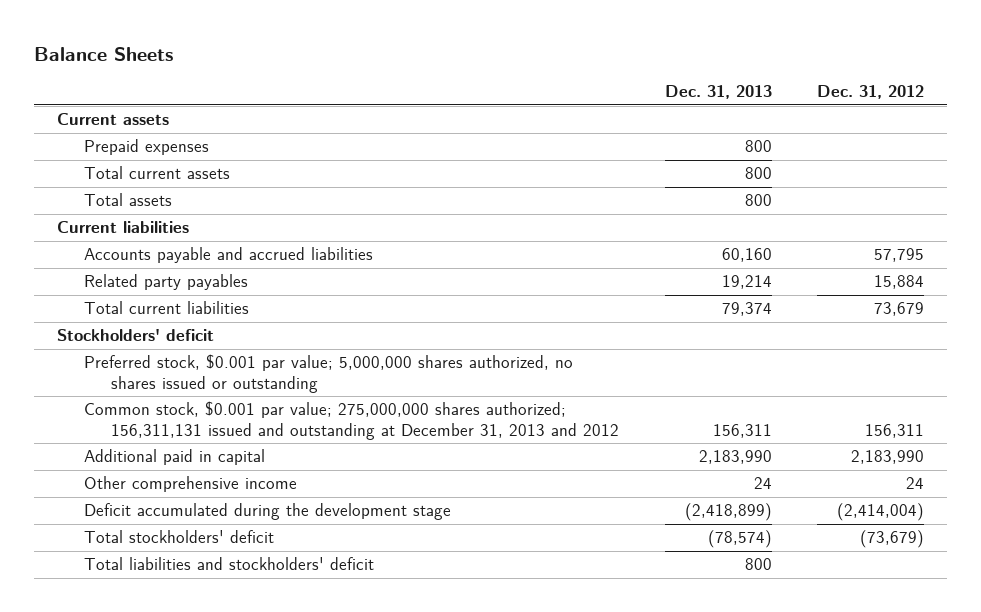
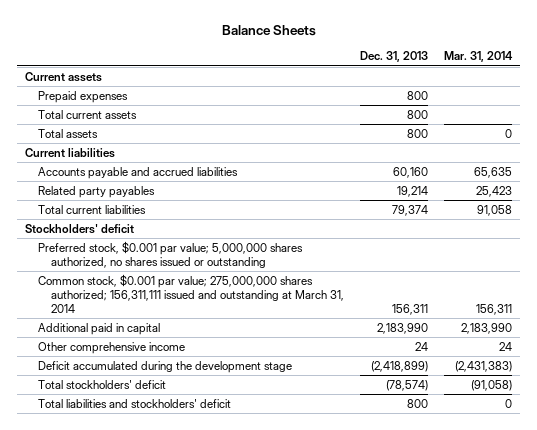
[817,85,925,100] Dec. 31, 2012 -> none
none -> [444,51,514,63] Mar. 31, 2014
[84,401,620,441] Common stock, $0.001 par value; 275,000,000 shares authorized; 156,311,131 issued and outstanding at December 31, 2013 and 2012 -> [38,273,345,313] Common stock, $0.001 par value; 275,000,000 shares authorized; 156,311,111 issued and outstanding at March 31, 2014

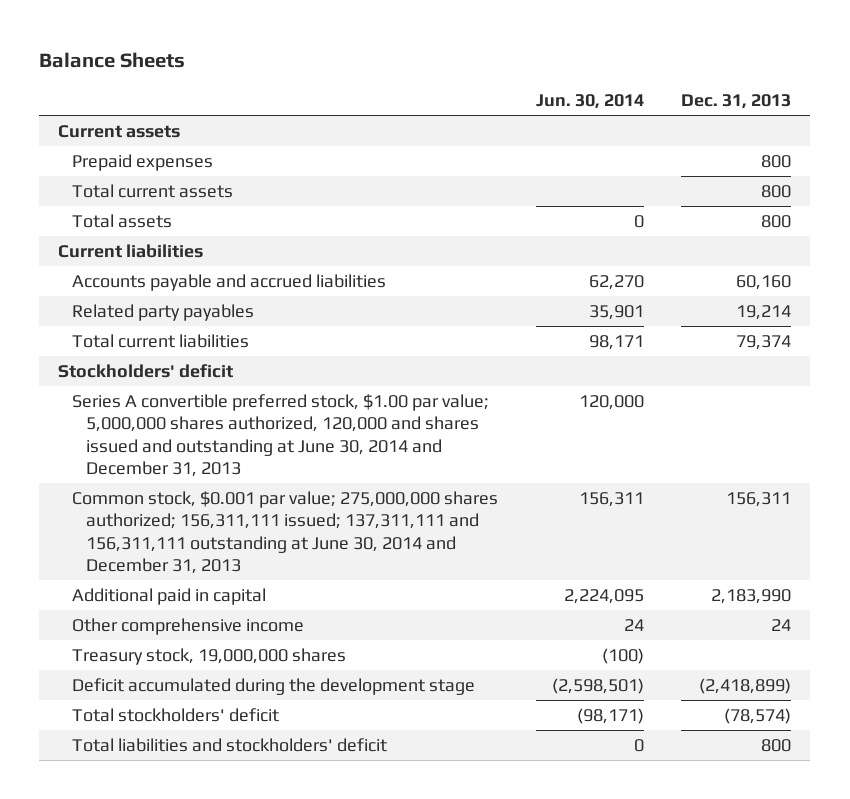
[444,51,514,63] Mar. 31, 2014 -> none
none -> [535,94,644,110] Jun. 30, 2014
[38,240,304,268] Preferred stock, $0.001 par value; 5,000,000 shares authorized, no shares issued or outstanding -> none
none -> [71,393,489,477] Series A convertible preferred stock, $1.00 par value; 5,000,000 shares authorized, 120,000 and shares issued and outstanding at June 30, 2014 and December 31, 2013
[38,273,345,313] Common stock, $0.001 par value; 275,000,000 shares authorized; 156,311,111 issued and outstanding at March 31, 2014 -> [71,490,498,574] Common stock, $0.001 par value; 275,000,000 shares authorized; 156,311,111 issued; 137,311,111 and 156,311,111 outstanding at June 30, 2014 and December 31, 2013
none -> [71,647,346,665] Treasury stock, 19,000,000 shares

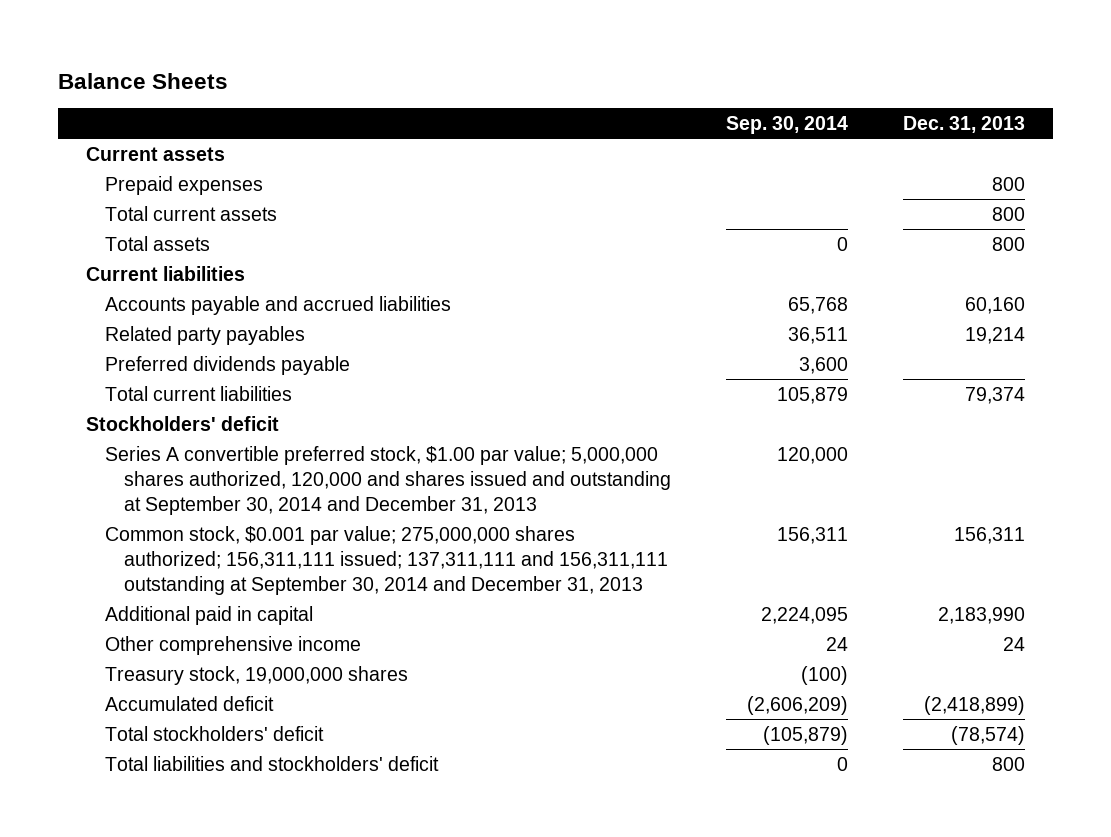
[535,94,644,110] Jun. 30, 2014 -> none
none -> [726,115,849,134] Sep. 30, 2014
none -> [105,355,351,375] Preferred dividends payable
[71,393,489,477] Series A convertible preferred stock, $1.00 par value; 5,000,000 shares authorized, 120,000 and shares issued and outstanding at June 30, 2014 and December 31, 2013 -> [105,445,671,515] Series A convertible preferred stock, $1.00 par value; 5,000,000 shares authorized, 120,000 and shares issued and outstanding at September 30, 2014 and December 31, 2013
[71,490,498,574] Common stock, $0.001 par value; 275,000,000 shares authorized; 156,311,111 issued; 137,311,111 and 156,311,111 outstanding at June 30, 2014 and December 31, 2013 -> [105,525,668,595] Common stock, $0.001 par value; 275,000,000 shares authorized; 156,311,111 issued; 137,311,111 and 156,311,111 outstanding at September 30, 2014 and December 31, 2013
[71,677,475,695] Deficit accumulated during the development stage -> [105,695,275,711] Accumulated deficit

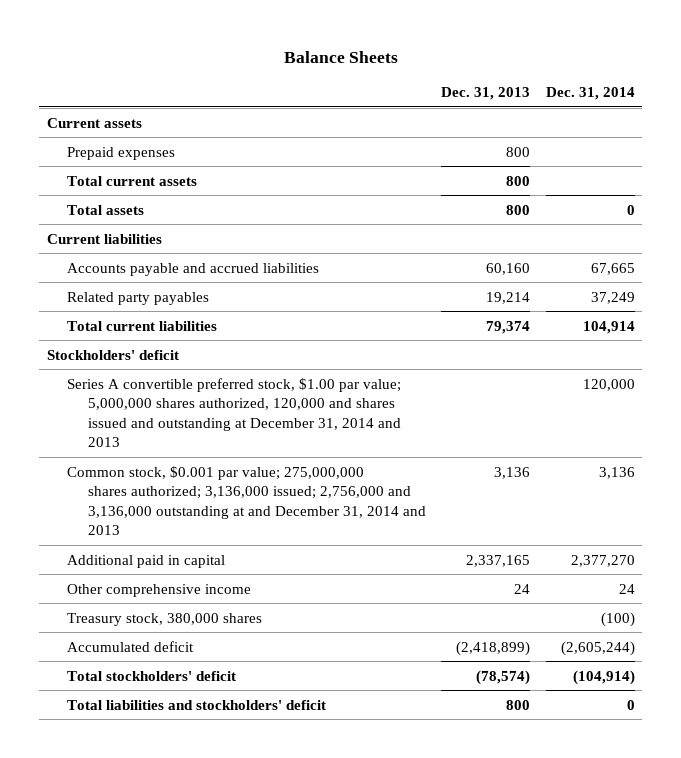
[726,115,849,134] Sep. 30, 2014 -> none
none -> [545,87,635,101] Dec. 31, 2014
[105,355,351,375] Preferred dividends payable -> none
[105,445,671,515] Series A convertible preferred stock, $1.00 par value; 5,000,000 shares authorized, 120,000 and shares issued and outstanding at September 30, 2014 and December 31, 2013 -> [67,377,402,448] Series A convertible preferred stock, $1.00 par value; 5,000,000 shares authorized, 120,000 and shares issued and outstanding at December 31, 2014 and 2013
[105,525,668,595] Common stock, $0.001 par value; 275,000,000 shares authorized; 156,311,111 issued; 137,311,111 and 156,311,111 outstanding at September 30, 2014 and December 31, 2013 -> [67,465,426,536] Common stock, $0.001 par value; 275,000,000 shares authorized; 3,136,000 issued; 2,756,000 and 3,136,000 outstanding at and December 31, 2014 and 2013
[954,526,1026,544] 156,311 -> [494,466,531,479] 3,136
[938,606,1026,624] 2,183,990 -> [466,554,531,567] 2,337,165
[105,665,409,685] Treasury stock, 19,000,000 shares -> [67,612,263,626] Treasury stock, 380,000 shares

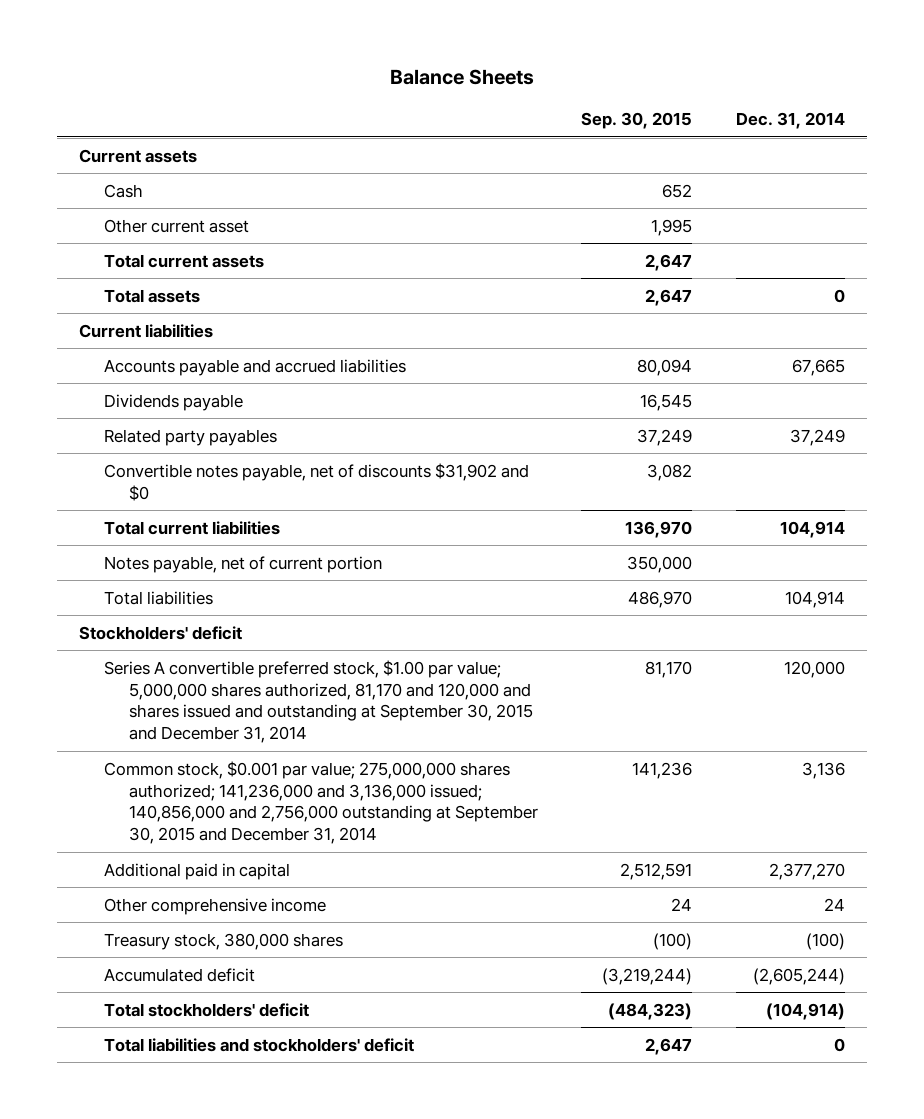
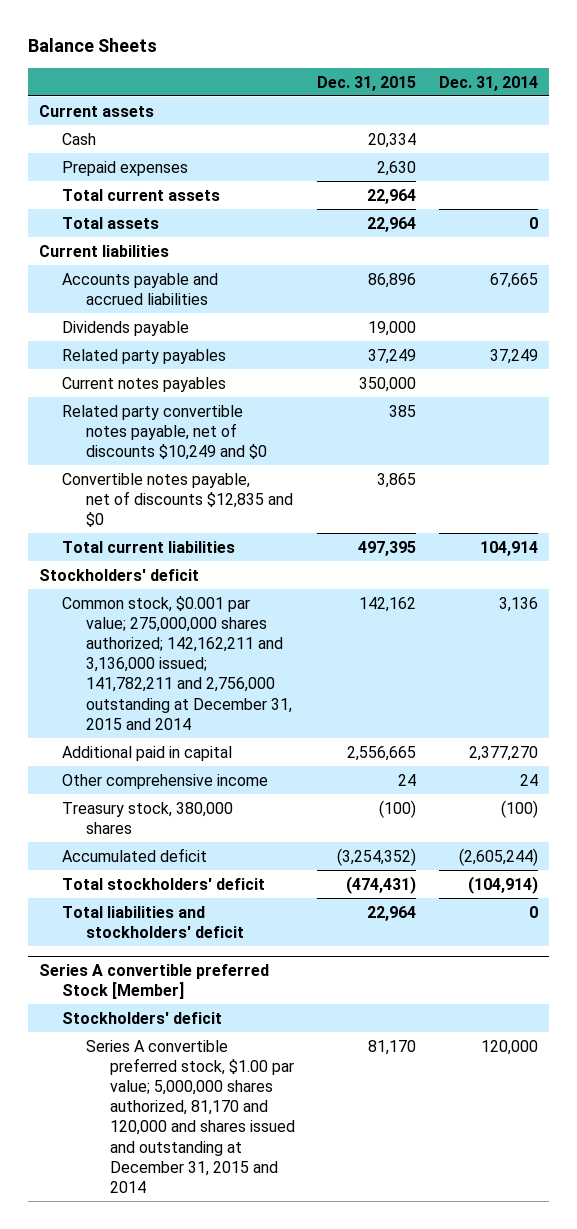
[581,112,693,130] Sep. 30, 2015 -> none
none -> [317,75,417,91] Dec. 31, 2015
[103,218,249,233] Other current asset -> none
none -> [62,160,189,176] Prepaid expenses
none -> [62,376,227,392] Current notes payables
[103,462,529,501] Convertible notes payable, net of discounts $31,902 and $0 -> [62,404,267,460] Related party convertible notes payable, net of discounts $10,249 and $0
none -> [62,472,293,527] Convertible notes payable, net of discounts $12,835 and $0
[103,555,382,573] Notes payable, net of current portion -> none
[103,590,213,605] Total liabilities -> none
[103,659,533,744] Series A convertible preferred stock, $1.00 par value; 5,000,000 shares authorized, 81,170 and 120,000 and shares issued and outstanding at September 30, 2015 and December 31, 2014 -> none
[103,760,538,845] Common stock, $0.001 par value; 275,000,000 shares authorized; 141,236,000 and 3,136,000 issued; 140,856,000 and 2,756,000 outstanding at September 30, 2015 and December 31, 2014 -> [62,595,292,730] Common stock, $0.001 par value; 275,000,000 shares authorized; 142,162,211 and 3,136,000 issued; 141,782,211 and 2,756,000 outstanding at December 31, 2015 and 2014
none -> [38,963,269,999] Series A convertible preferred Stock [Member]
none -> [62,1011,223,1024] Stockholders' deficit
none -> [85,1039,295,1194] Series A convertible preferred stock, $1.00 par value; 5,000,000 shares authorized, 81,170 and 120,000 and shares issued and outstanding at December 31, 2015 and 2014

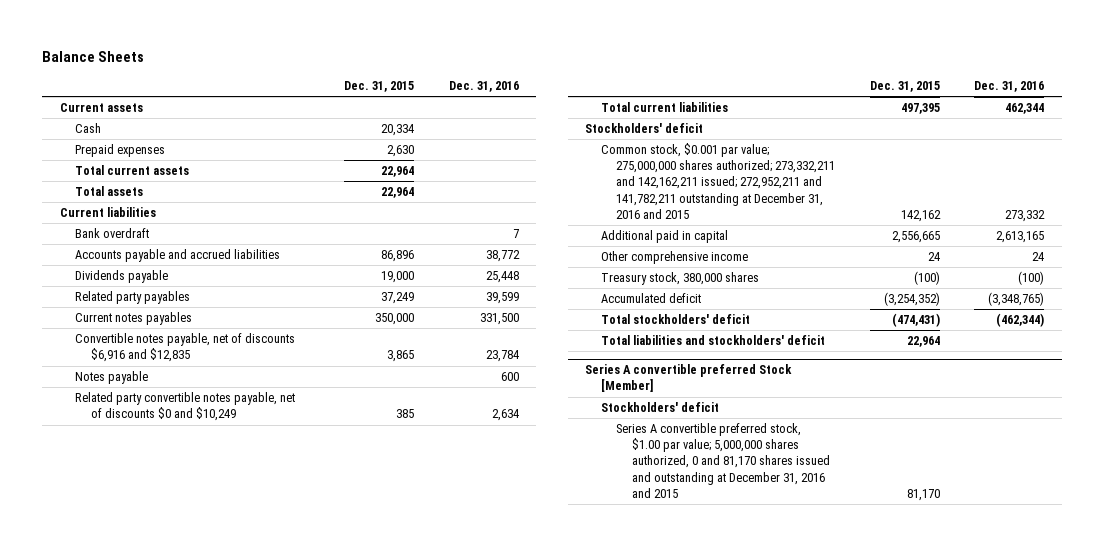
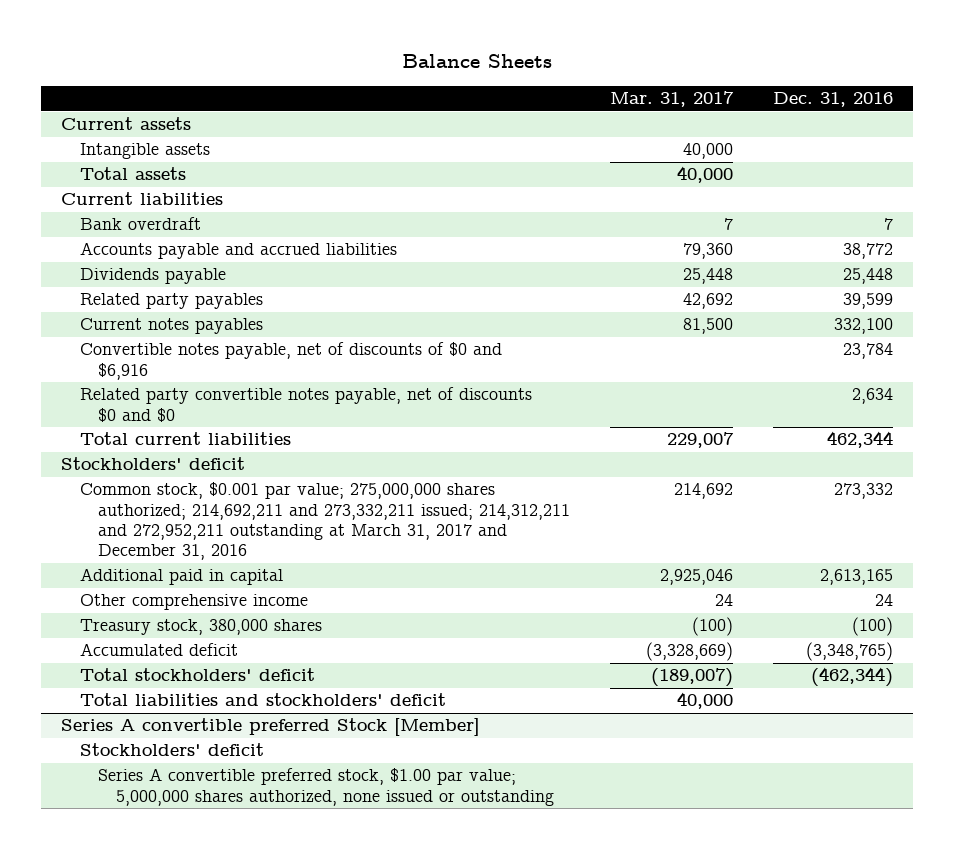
[344,80,415,92] Dec. 31, 2015 -> none
none -> [610,91,735,108] Mar. 31, 2017
[75,123,102,134] Cash -> none
[75,144,166,158] Prepaid expenses -> none
[75,165,190,176] Total current assets -> none
none -> [79,143,210,160] Intangible assets
[75,371,149,385] Notes payable -> none
[479,313,519,326] 331,500 -> [834,318,894,335] 332,100
[75,333,296,363] Convertible notes payable, net of discounts $6,916 and $12,835 -> [79,342,502,380] Convertible notes payable, net of discounts of $0 and $6,916
[75,392,296,422] Related party convertible notes payable, net of discounts $0 and $10,249 -> [79,387,532,422] Related party convertible notes payable, net of discounts $0 and $0
[600,143,836,219] Common stock, $0.001 par value; 275,000,000 shares authorized; 273,332,211 and 142,162,211 issued; 272,952,211 and 141,782,211 outstanding at December 31, 2016 and 2015 -> [79,482,570,561] Common stock, $0.001 par value; 275,000,000 shares authorized; 214,692,211 and 273,332,211 issued; 214,312,211 and 272,952,211 outstanding at March 31, 2017 and December 31, 2016
[616,423,830,498] Series A convertible preferred stock, $1.00 par value; 5,000,000 shares authorized, 0 and 81,170 shares issued and outstanding at December 31, 2016 and 2015 -> [97,768,555,806] Series A convertible preferred stock, $1.00 par value; 5,000,000 shares authorized, none issued or outstanding

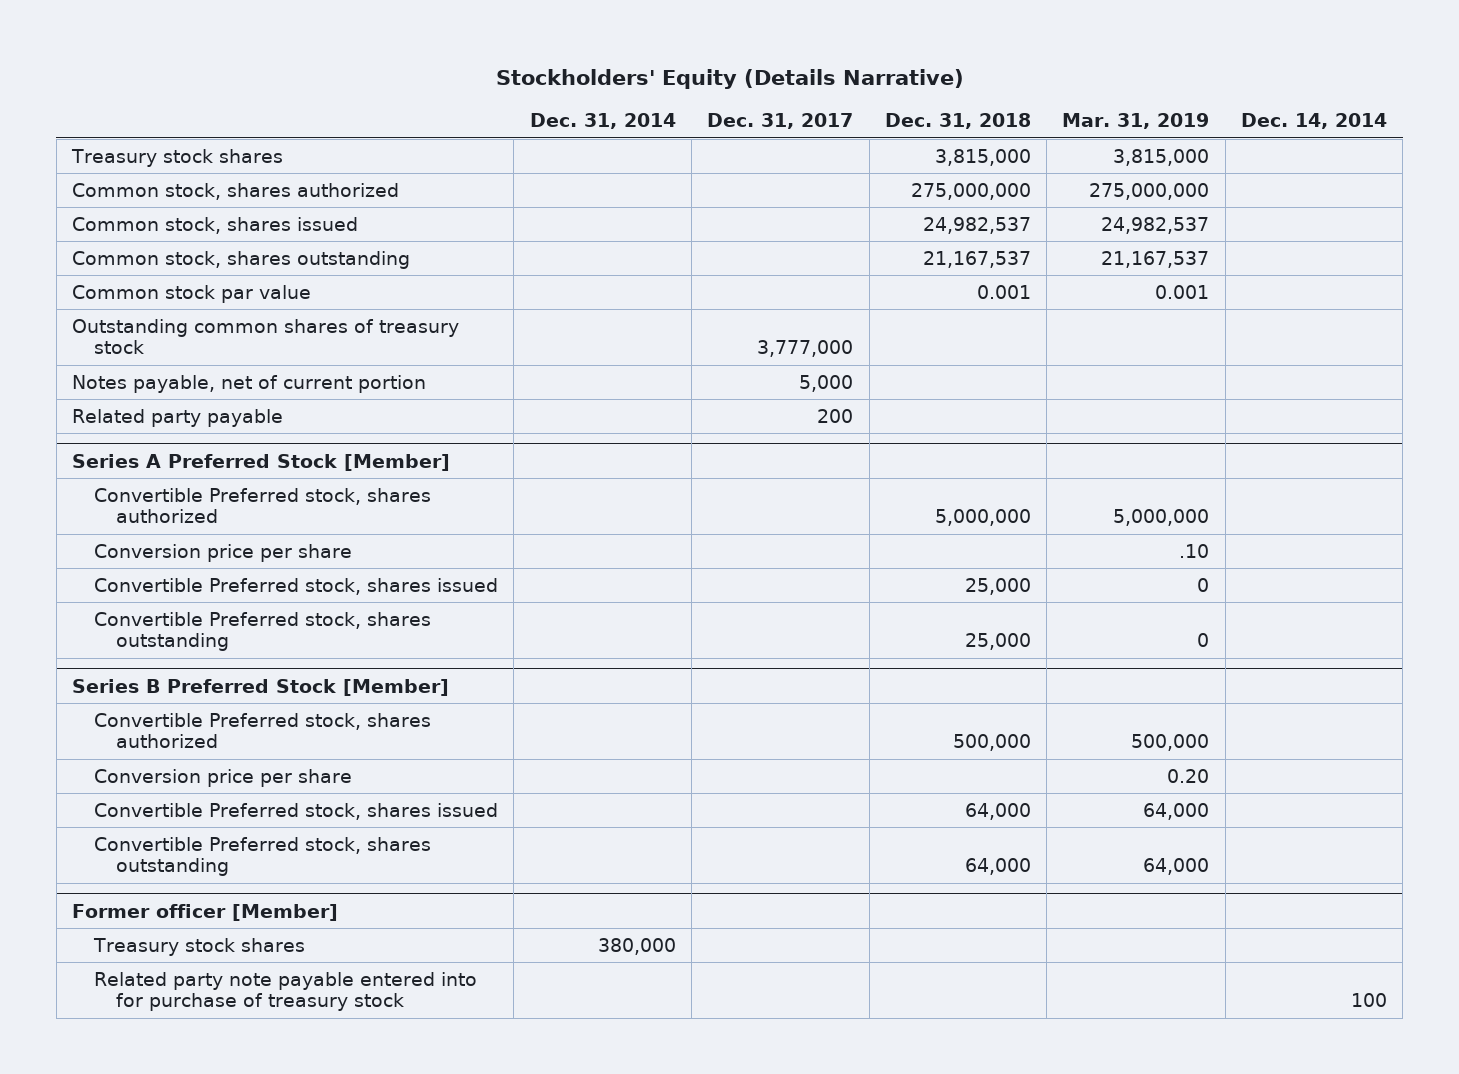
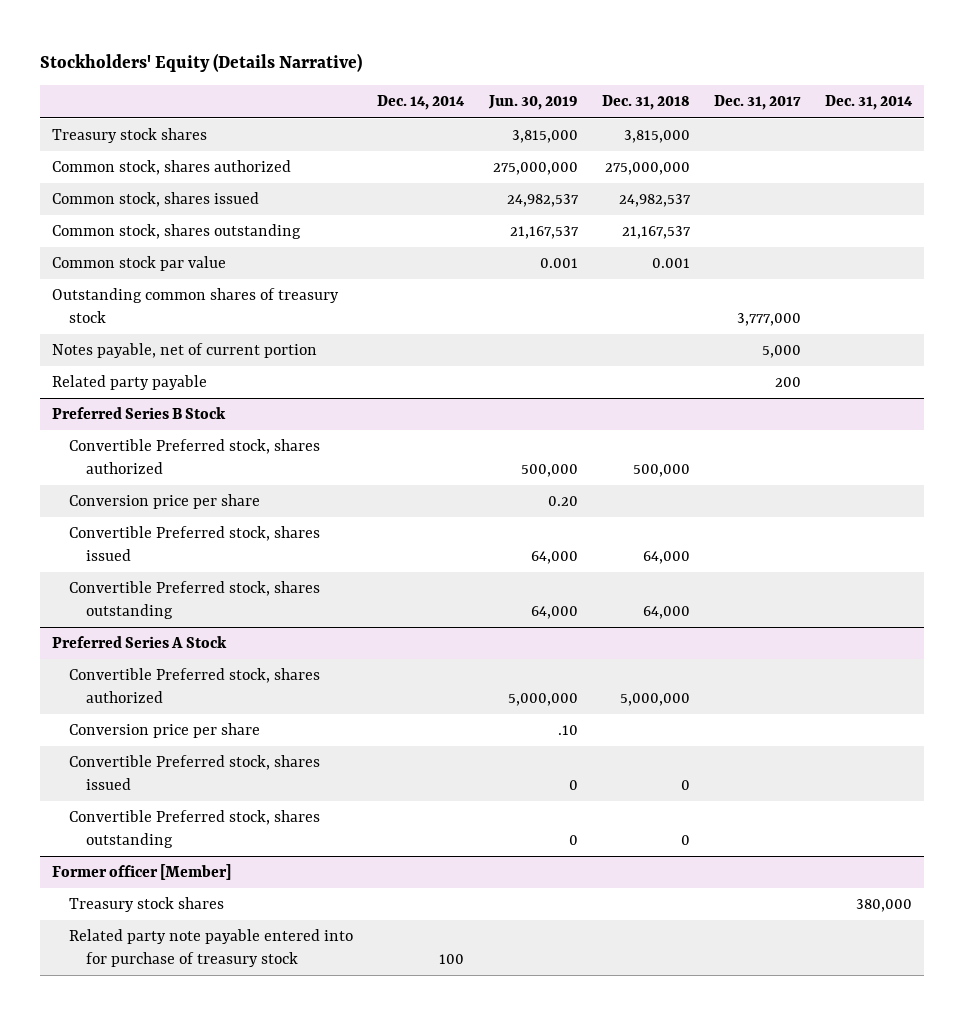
[1062,113,1210,130] Mar. 31, 2019 -> none
none -> [487,95,578,111] Jun. 30, 2019
[72,453,451,471] Series A Preferred Stock [Member] -> none
[94,487,432,524] Convertible Preferred stock, shares authorized -> none
[94,543,353,562] Conversion price per share -> none
[94,577,499,595] Convertible Preferred stock, shares issued -> none
[94,611,432,652] Convertible Preferred stock, shares outstanding -> none
[72,678,450,696] Series B Preferred Stock [Member] -> [52,407,227,420] Preferred Series B Stock
none -> [52,636,228,649] Preferred Series A Stock
none -> [69,668,321,703] Convertible Preferred stock, shares authorized
none -> [69,723,261,739] Conversion price per share
none -> [69,755,321,790] Convertible Preferred stock, shares issued
none -> [69,810,321,848] Convertible Preferred stock, shares outstanding

